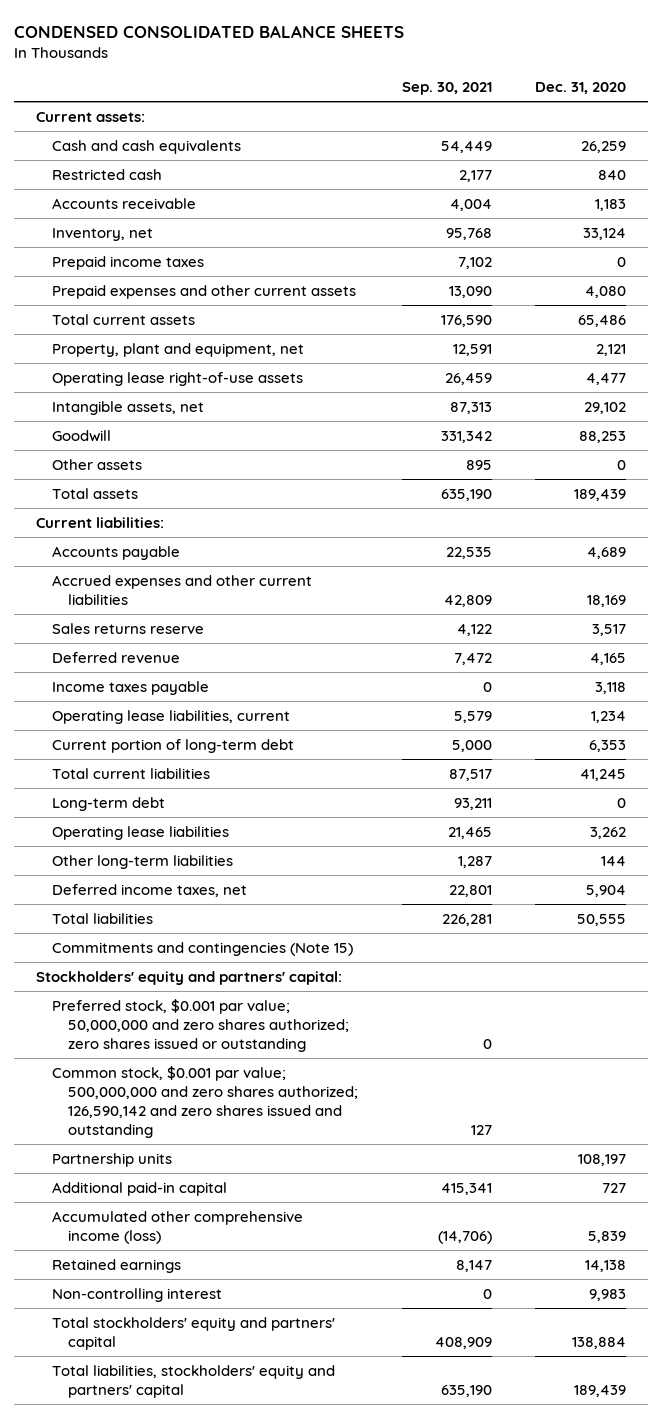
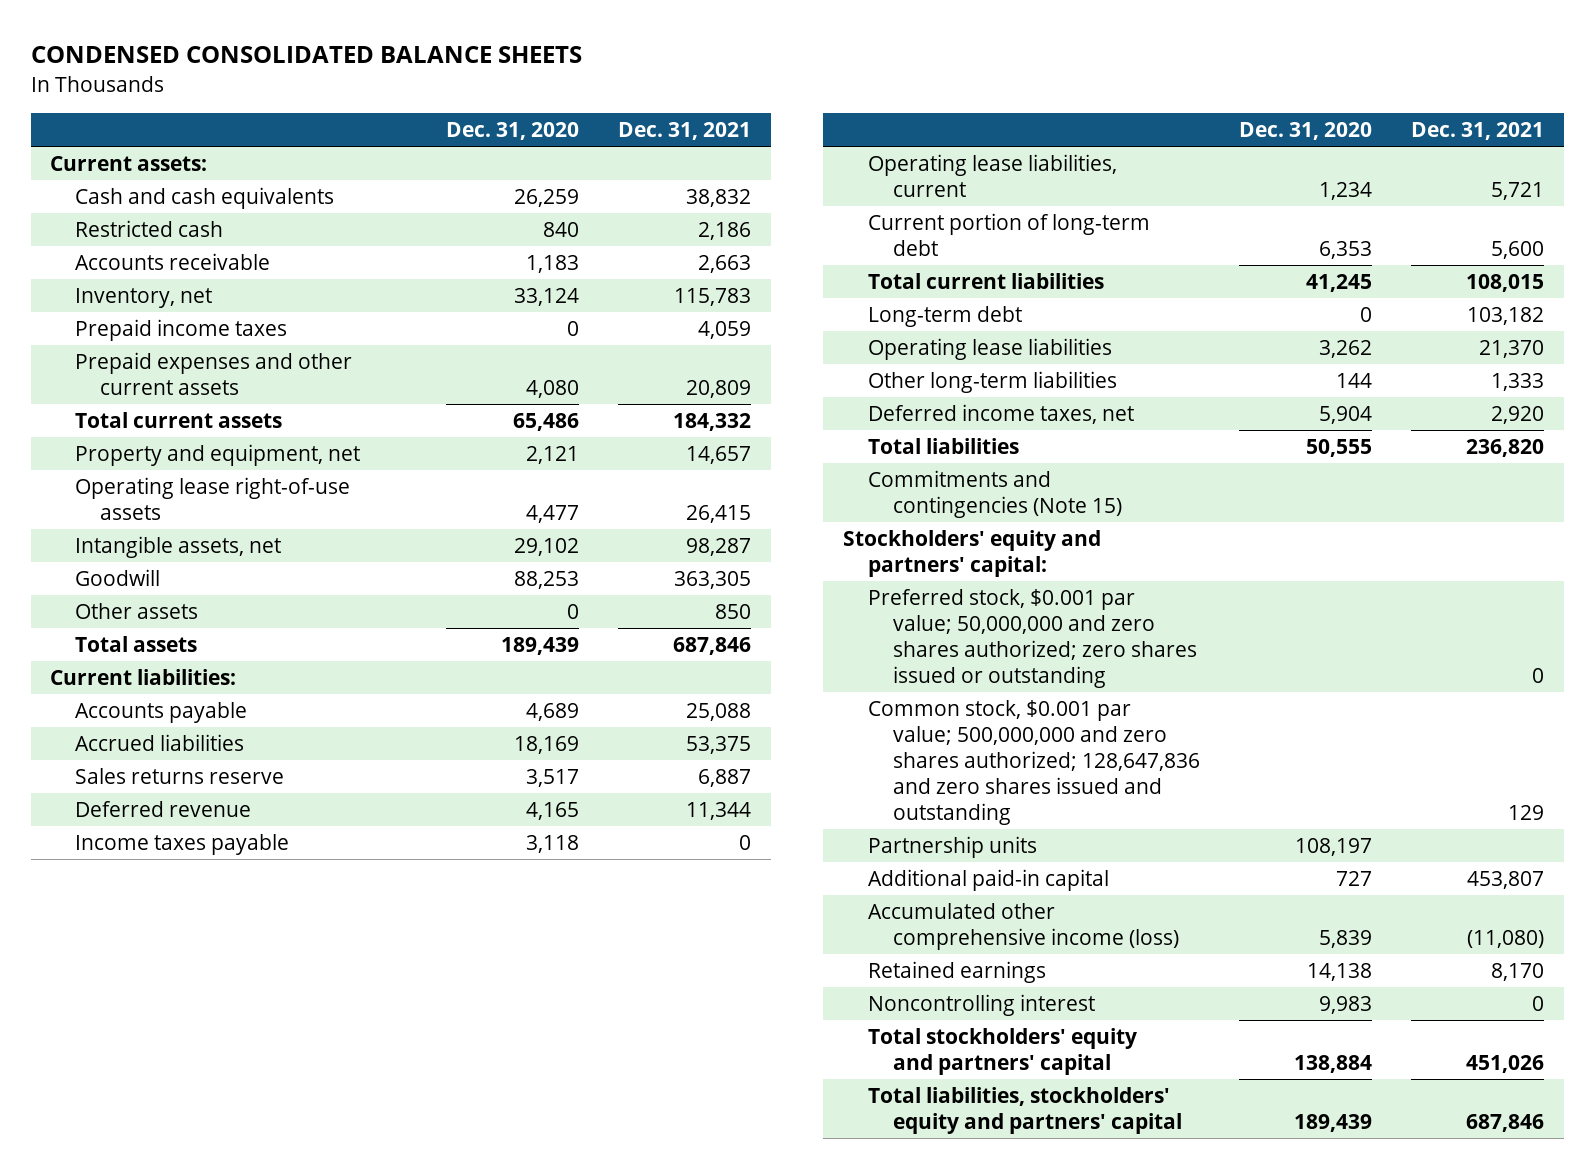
[401,82,492,96] Sep. 30, 2021 -> none
none -> [618,121,752,140] Dec. 31, 2021
[52,342,305,357] Property, plant and equipment, net -> [74,444,360,467] Property and equipment, net
[52,574,313,605] Accrued expenses and other current liabilities -> [74,734,244,752] Accrued liabilities
[52,1065,358,1139] Common stock, $0.001 par value; 500,000,000 and zero shares authorized; 126,590,142 and zero shares issued and outstanding -> [867,700,1200,825] Common stock, $0.001 par value; 500,000,000 and zero shares authorized; 128,647,836 and zero shares issued and outstanding
[52,1287,223,1302] Non-controlling interest -> [867,994,1095,1017] Noncontrolling interest

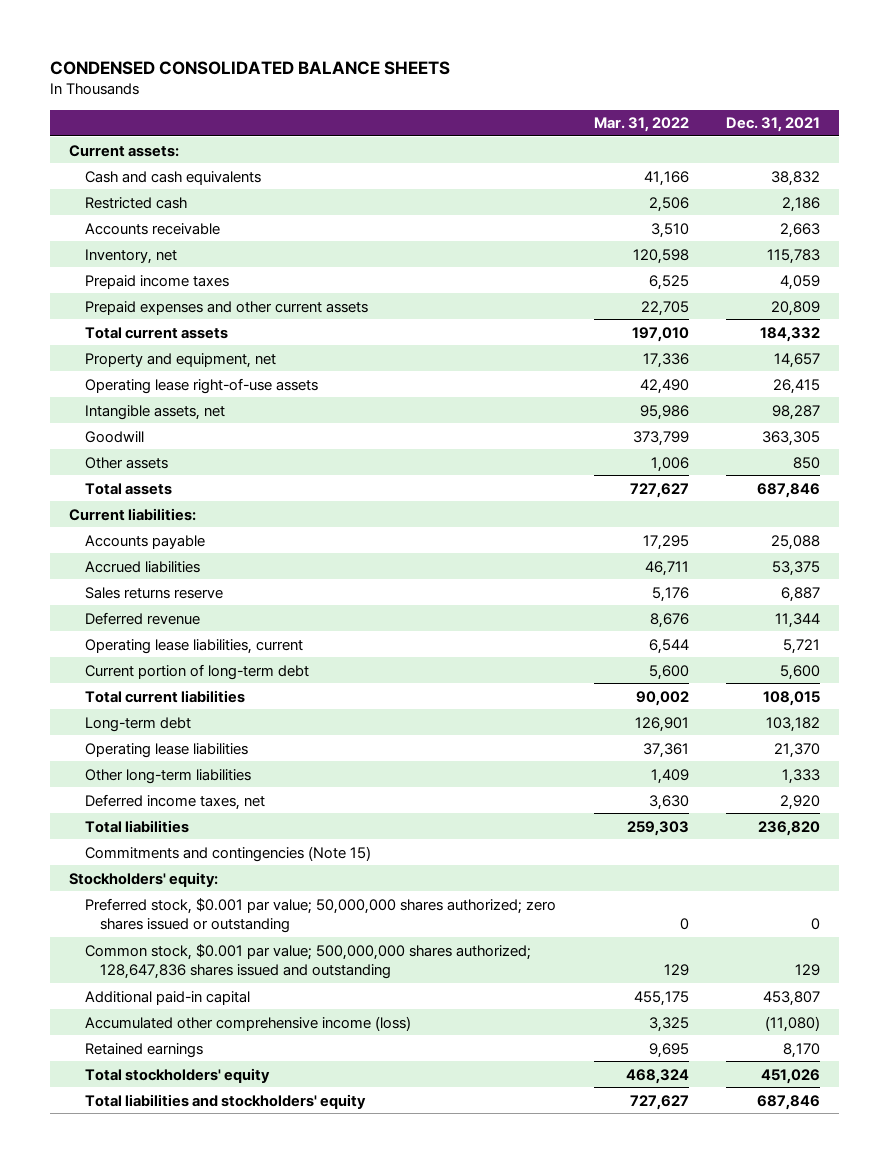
[445,121,579,140] Dec. 31, 2020 -> none
none -> [593,117,689,133] Mar. 31, 2022
[74,834,289,856] Income taxes payable -> none
[867,836,1037,859] Partnership units -> none
[843,530,1102,578] Stockholders' equity and partners' capital: -> [69,871,219,887] Stockholders' equity:
[867,589,1197,688] Preferred stock, $0.001 par value; 50,000,000 and zero shares authorized; zero shares issued or outstanding -> [84,897,556,933] Preferred stock, $0.001 par value; 50,000,000 shares authorized; zero shares issued or outstanding
[867,700,1200,825] Common stock, $0.001 par value; 500,000,000 and zero shares authorized; 128,647,836 and zero shares issued and outstanding -> [84,943,531,979] Common stock, $0.001 par value; 500,000,000 shares authorized; 128,647,836 shares issued and outstanding
[867,994,1095,1017] Noncontrolling interest -> none
[867,1028,1137,1076] Total stockholders' equity and partners' capital -> [84,1067,270,1083] Total stockholders' equity
[867,1087,1182,1135] Total liabilities, stockholders' equity and partners' capital -> [84,1093,366,1109] Total liabilities and stockholders' equity

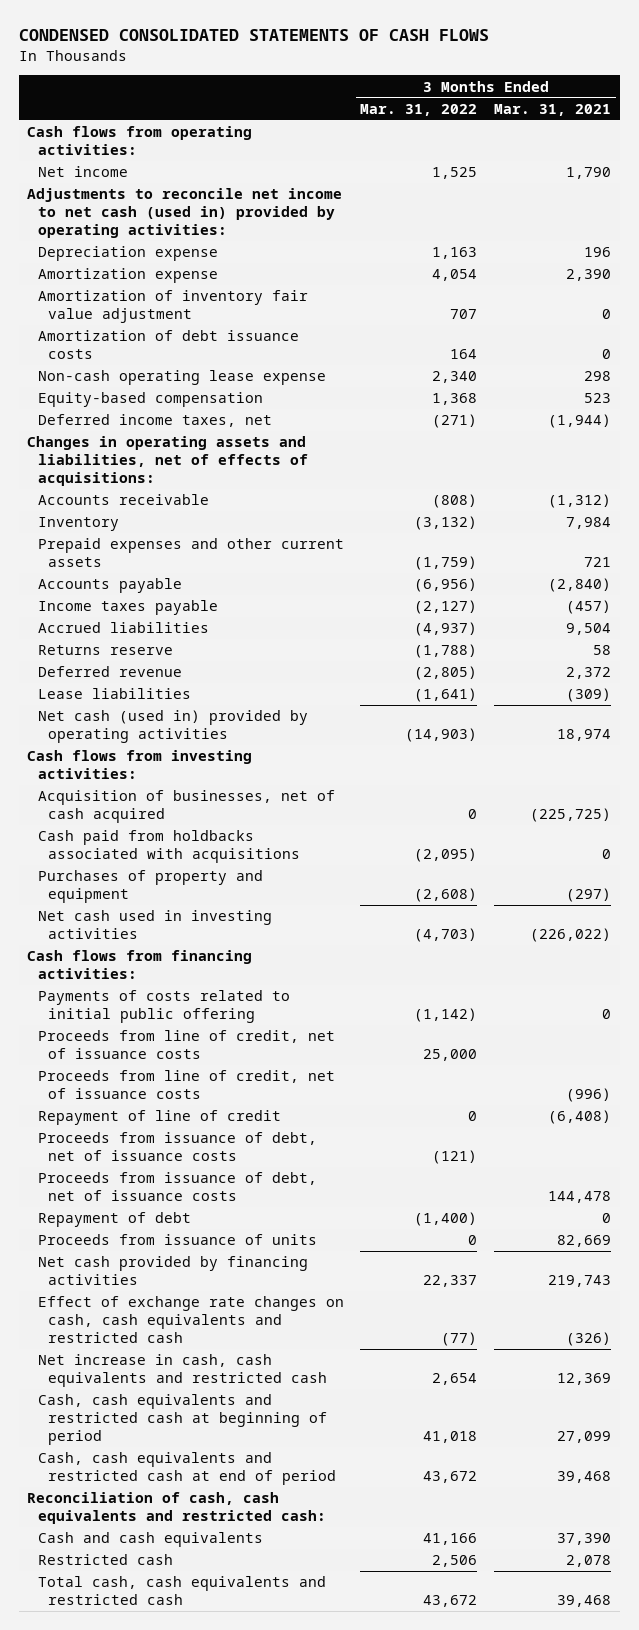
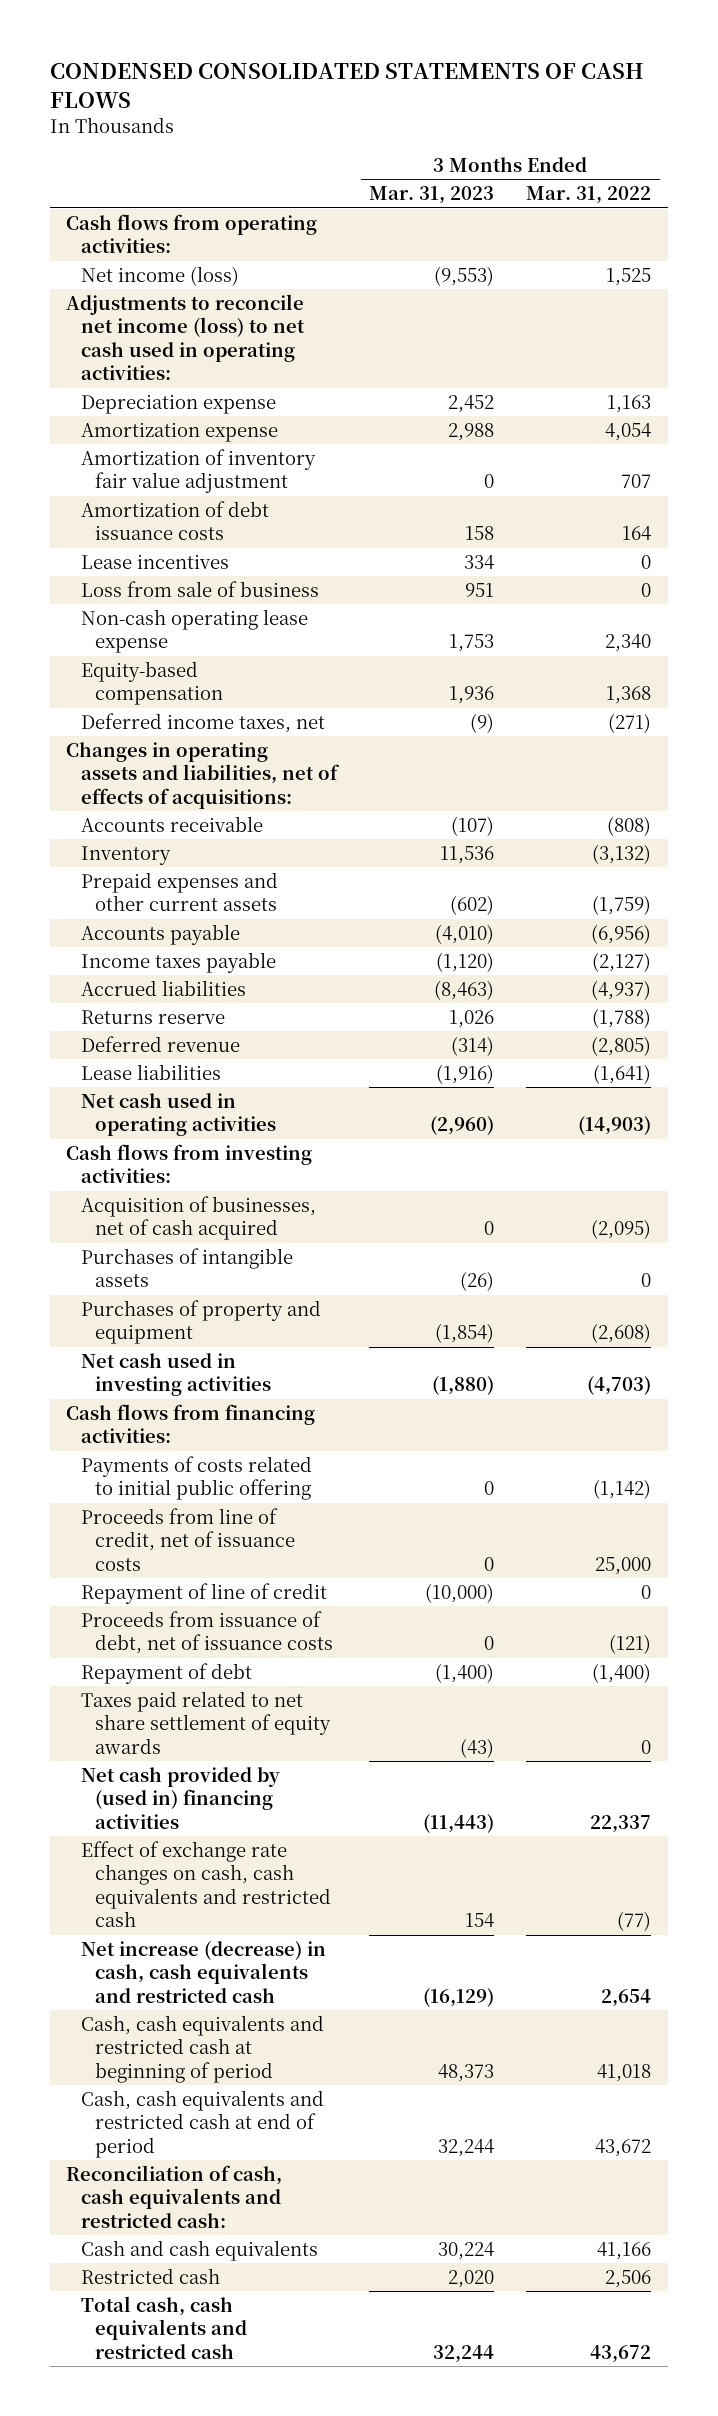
[494,103,612,116] Mar. 31, 2021 -> none
none -> [369,186,495,205] Mar. 31, 2023
[37,166,128,178] Net income -> [80,265,239,286] Net income (loss)
[27,188,343,239] Adjustments to reconcile net income to net cash (used in) provided by operating activities: -> [66,293,305,381] Adjustments to reconcile net income (loss) to net cash used in operating activities:
none -> [80,553,229,569] Lease incentives
none -> [80,580,319,597] Loss from sale of business
[37,710,308,744] Net cash (used in) provided by operating activities -> [80,1092,277,1137] Net cash used in operating activities
[37,830,301,864] Cash paid from holdbacks associated with acquisitions -> none
[468,809,478,820] 0 -> [591,1219,652,1240] (2,095)
none -> [80,1247,293,1288] Purchases of intangible assets
[37,1070,335,1100] Proceeds from line of credit, net of issuance costs -> none
[37,1172,317,1202] Proceeds from issuance of debt, net of issuance costs -> none
[37,1234,317,1246] Proceeds from issuance of units -> none
none -> [80,1690,332,1754] Taxes paid related to net share settlement of equity awards
[37,1256,308,1286] Net cash provided by financing activities -> [80,1766,280,1829] Net cash provided by (used in) financing activities
[37,1354,328,1388] Net increase in cash, cash equivalents and restricted cash -> [80,1940,326,2003] Net increase (decrease) in cash, cash equivalents and restricted cash

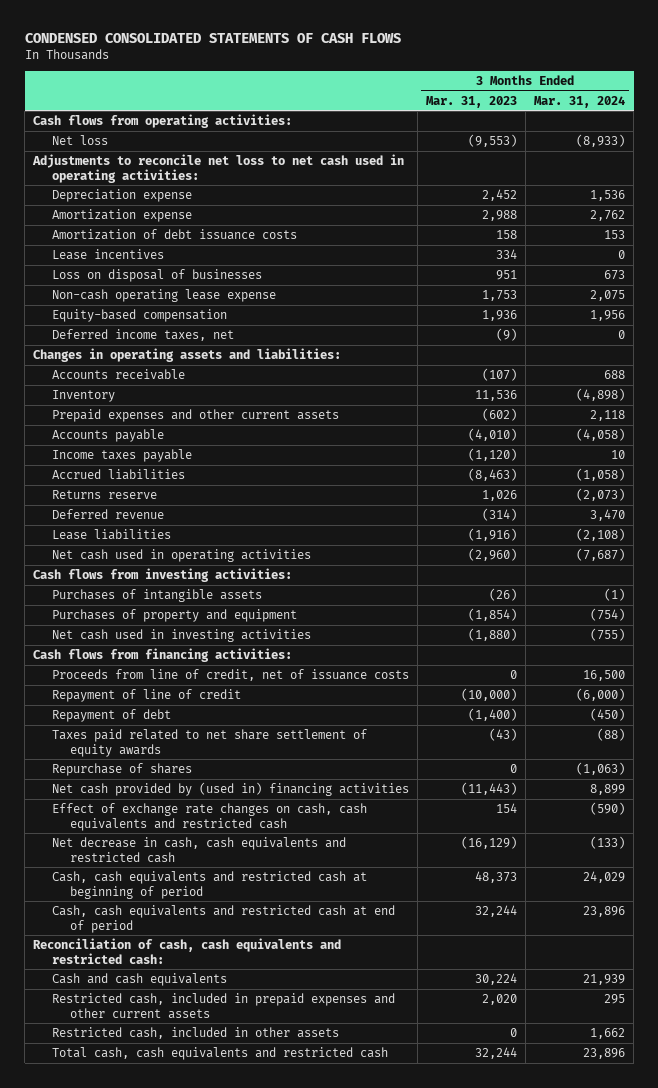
[526,186,652,205] Mar. 31, 2022 -> none
none -> [533,95,625,108] Mar. 31, 2024
[80,265,239,286] Net income (loss) -> [51,134,108,145] Net loss
[66,293,305,381] Adjustments to reconcile net income (loss) to net cash used in operating activities: -> [32,153,405,183] Adjustments to reconcile net loss to net cash used in operating activities:
[80,448,316,494] Amortization of inventory fair value adjustment -> none
[80,580,319,597] Loss from sale of business -> [51,268,262,282] Loss on disposal of businesses
[66,741,340,809] Changes in operating assets and liabilities, net of effects of acquisitions: -> [33,347,342,362] Changes in operating assets and liabilities:
[80,1195,316,1241] Acquisition of businesses, net of cash acquired -> none
[80,1455,312,1501] Payments of costs related to initial public offering -> none
[80,1610,334,1655] Proceeds from issuance of debt, net of issuance costs -> none
none -> [51,762,192,776] Repurchase of shares
[80,1940,326,2003] Net increase (decrease) in cash, cash equivalents and restricted cash -> [51,836,346,863] Net decrease in cash, cash equivalents and restricted cash
[80,2267,220,2284] Restricted cash -> [51,992,395,1019] Restricted cash, included in prepaid expenses and other current assets
none -> [51,1026,339,1039] Restricted cash, included in other assets

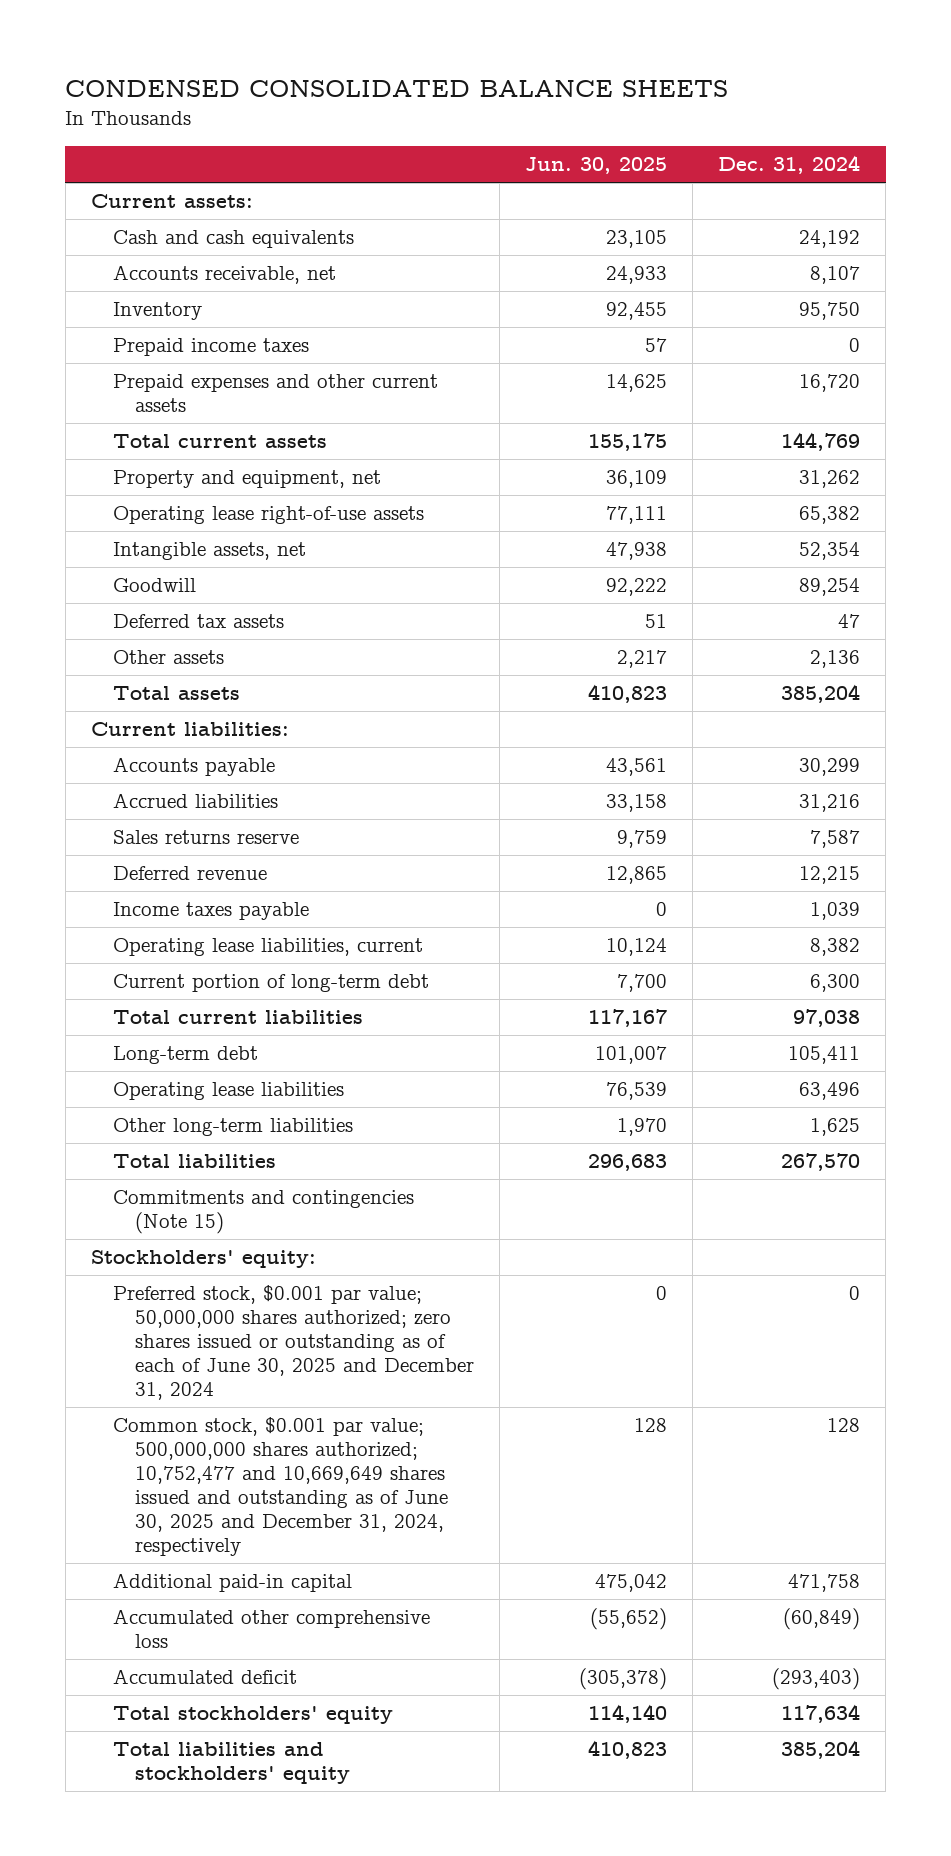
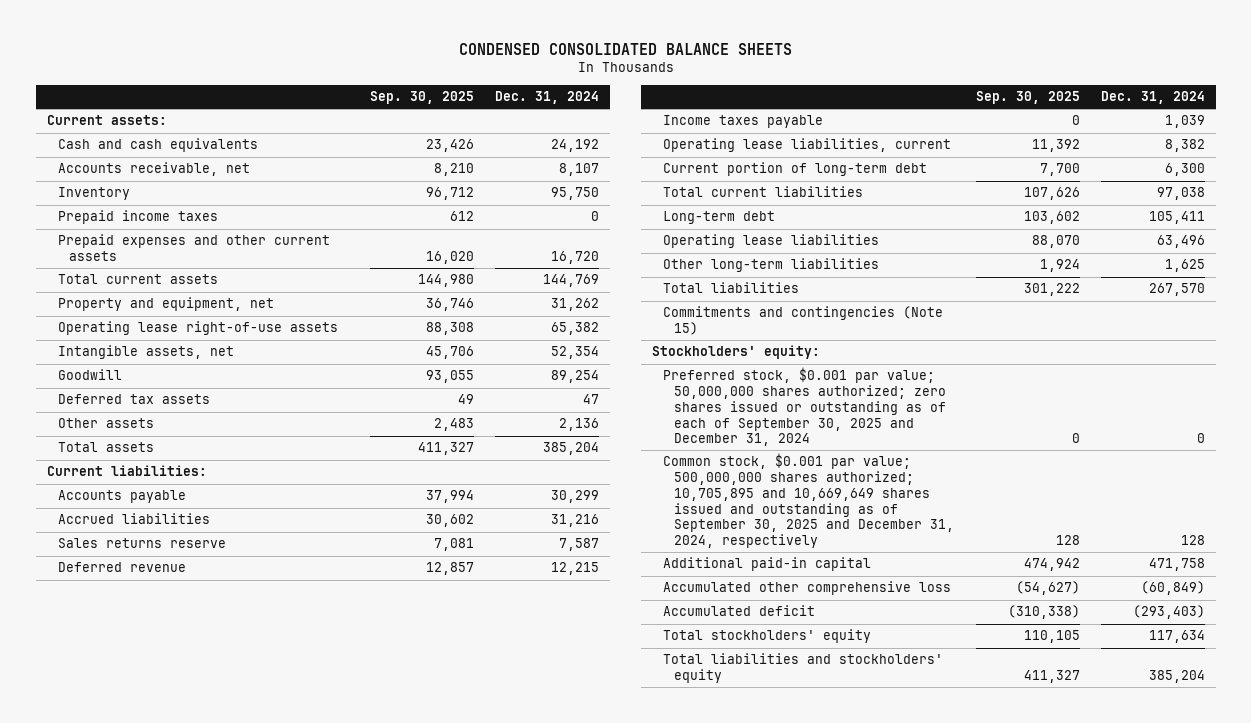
[525,157,668,175] Jun. 30, 2025 -> none
none -> [369,91,474,105] Sep. 30, 2025
[112,1285,475,1401] Preferred stock, $0.001 par value; 50,000,000 shares authorized; zero shares issued or outstanding as of each of June 30, 2025 and December 31, 2024 -> [663,367,947,447] Preferred stock, $0.001 par value; 50,000,000 shares authorized; zero shares issued or outstanding as of each of September 30, 2025 and December 31, 2024
[112,1417,449,1557] Common stock, $0.001 par value; 500,000,000 shares authorized; 10,752,477 and 10,669,649 shares issued and outstanding as of June 30, 2025 and December 31, 2024, respectively -> [663,453,955,548] Common stock, $0.001 par value; 500,000,000 shares authorized; 10,705,895 and 10,669,649 shares issued and outstanding as of September 30, 2025 and December 31, 2024, respectively

